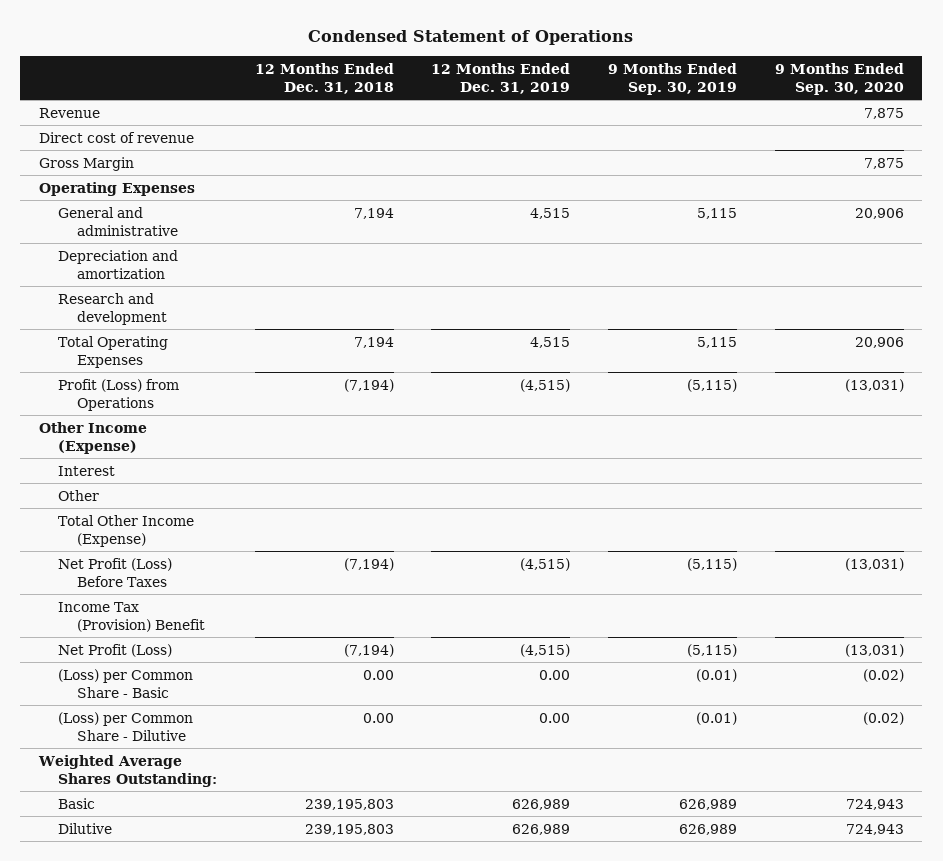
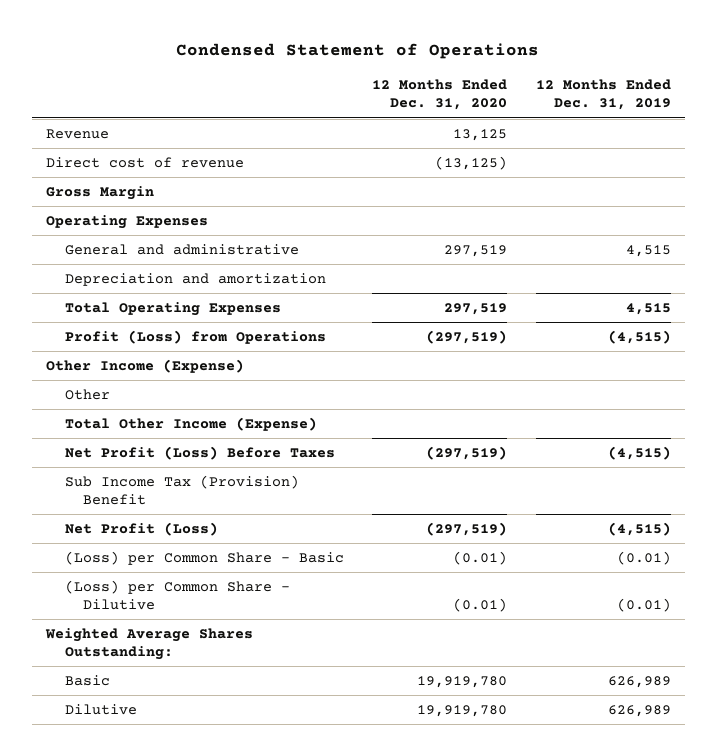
[254,62,394,94] 12 Months Ended Dec. 31, 2018 -> none
[607,62,737,95] 9 Months Ended Sep. 30, 2019 -> none
[774,62,904,95] 9 Months Ended Sep. 30, 2020 -> none
none -> [372,79,508,111] 12 Months Ended Dec. 31, 2020
[58,292,168,325] Research and development -> none
[58,465,116,476] Interest -> none
[58,601,206,632] Income Tax (Provision) Benefit -> [64,474,299,506] Sub Income Tax (Provision) Benefit
[539,669,571,680] 0.00 -> [616,550,671,565] (0.01)
[539,712,571,723] 0.00 -> [616,598,671,613] (0.01)

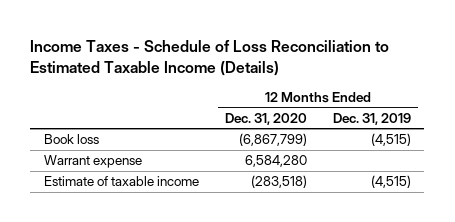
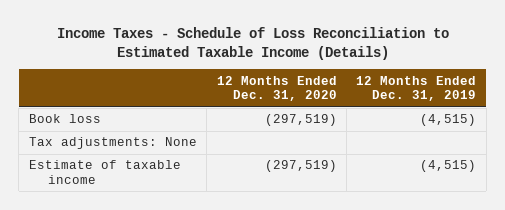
[43,155,142,169] Warrant expense -> none
[238,133,307,147] (6,867,799) -> [264,114,337,127] (297,519)
none -> [28,137,197,150] Tax adjustments: None
[250,175,307,189] (283,518) -> [264,160,337,173] (297,519)

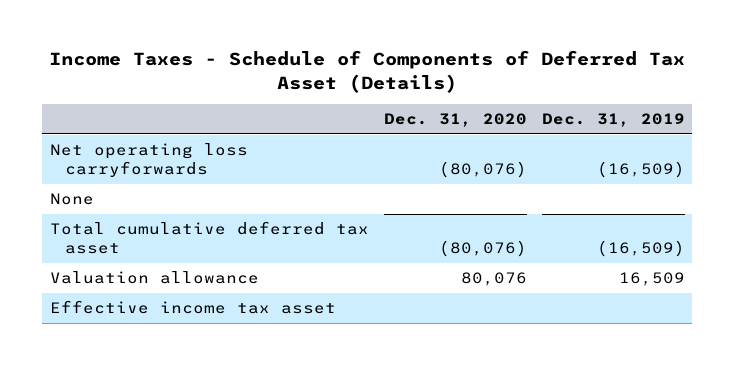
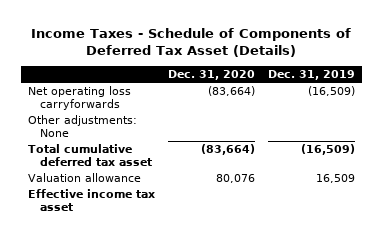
[438,161,527,179] (80,076) -> [207,85,255,96] (83,664)
[49,193,94,206] None -> [27,114,137,138] Other adjustments: None
[438,240,527,258] (80,076) -> [200,143,255,155] (83,664)

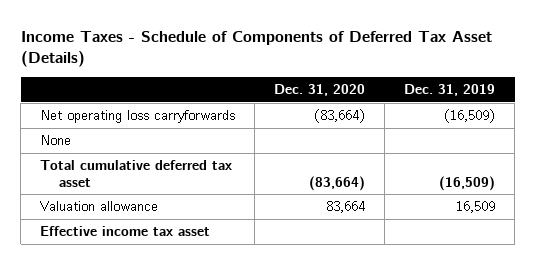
[27,114,137,138] Other adjustments: None -> [40,135,72,146] None
[215,173,255,183] 80,076 -> [326,201,366,214] 83,664

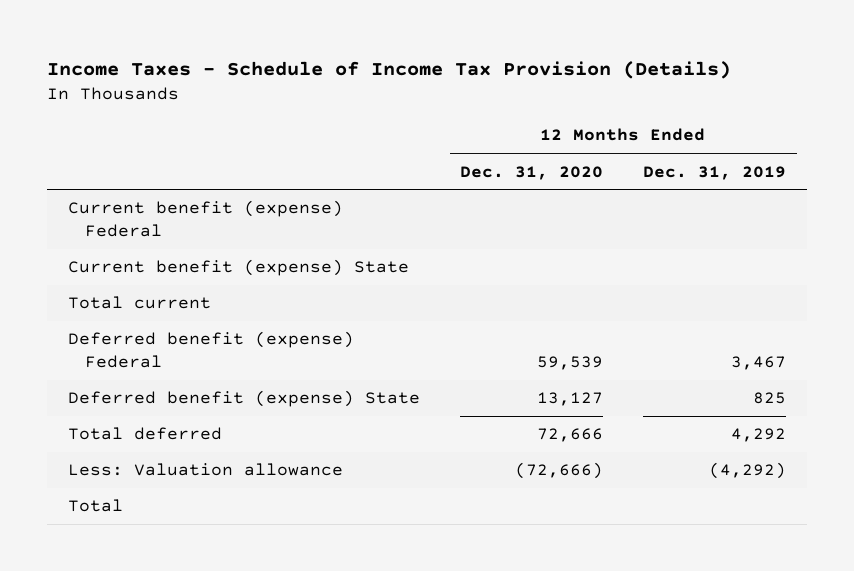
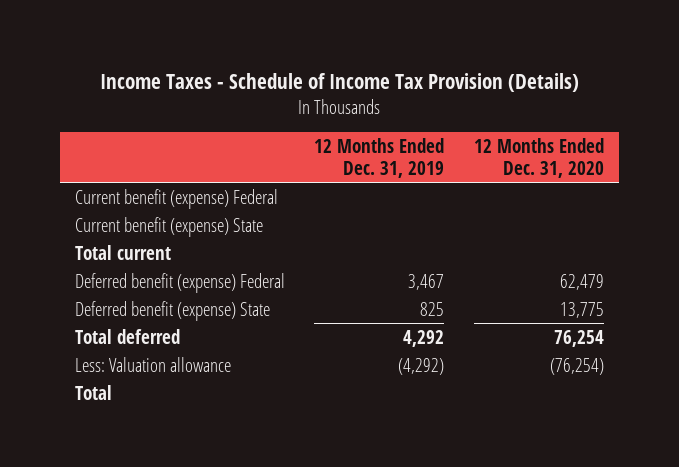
[537,356,604,371] 59,539 -> [559,273,604,290] 62,479
[537,392,604,407] 13,127 -> [559,301,604,318] 13,775
[537,428,604,443] 72,666 -> [553,329,604,347] 76,254
[515,462,604,480] (72,666) -> [549,357,604,375] (76,254)

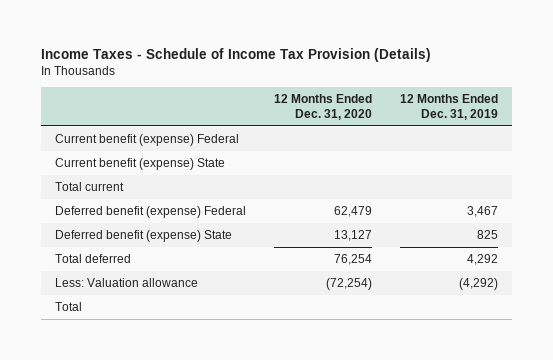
[559,301,604,318] 13,775 -> [334,229,373,241] 13,127
[549,357,604,375] (76,254) -> [326,277,373,290] (72,254)

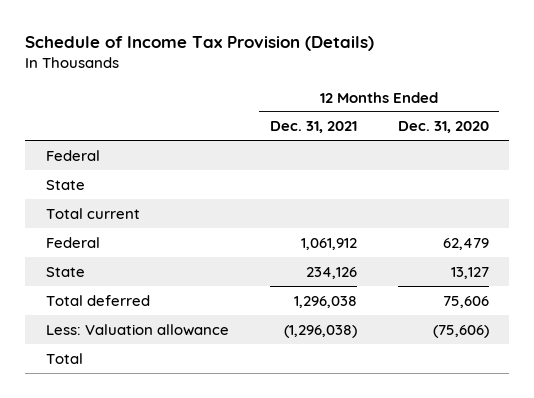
[40,48,431,63] Income Taxes - Schedule of Income Tax Provision (Details) -> [24,36,374,52] Schedule of Income Tax Provision (Details)
[400,94,499,121] 12 Months Ended Dec. 31, 2019 -> none
none -> [269,121,357,134] Dec. 31, 2021
[54,133,239,146] Current benefit (expense) Federal -> [45,149,100,161] Federal
[54,157,225,170] Current benefit (expense) State -> [45,179,85,190] State
[54,205,246,218] Deferred benefit (expense) Federal -> [45,236,100,248] Federal
[54,229,232,242] Deferred benefit (expense) State -> [45,266,85,277] State
[334,253,373,265] 76,254 -> [442,295,489,308] 75,606
[326,277,373,290] (72,254) -> [432,324,489,338] (75,606)

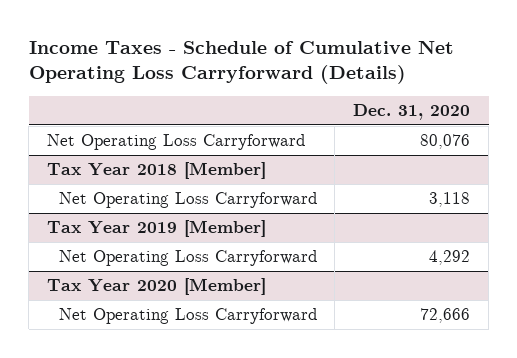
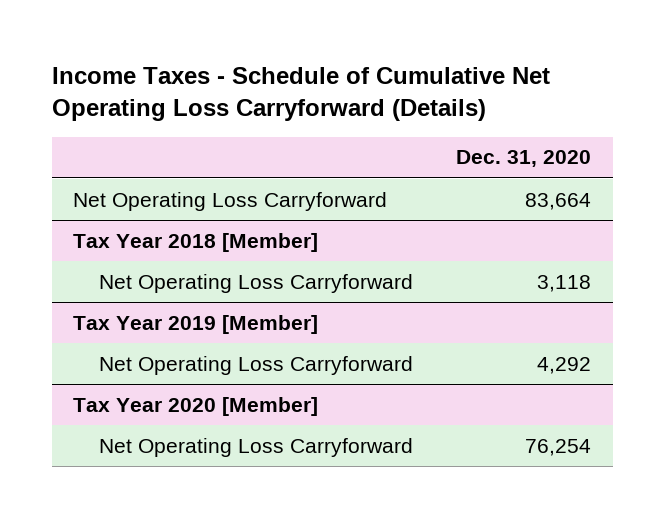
[420,134,471,150] 80,076 -> [525,192,592,210] 83,664
[420,308,471,324] 72,666 -> [525,438,592,456] 76,254

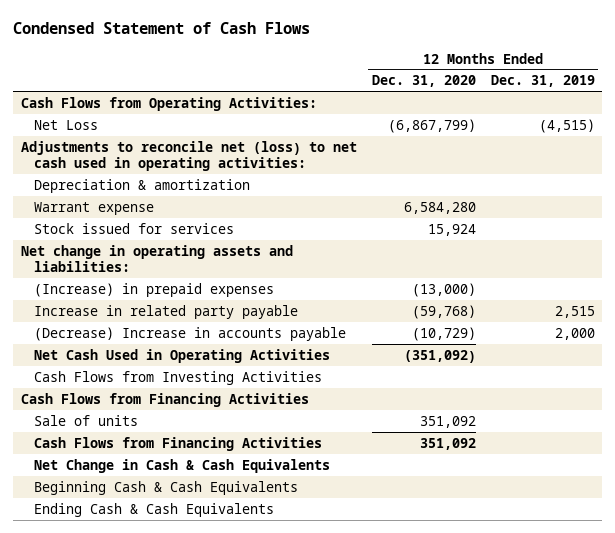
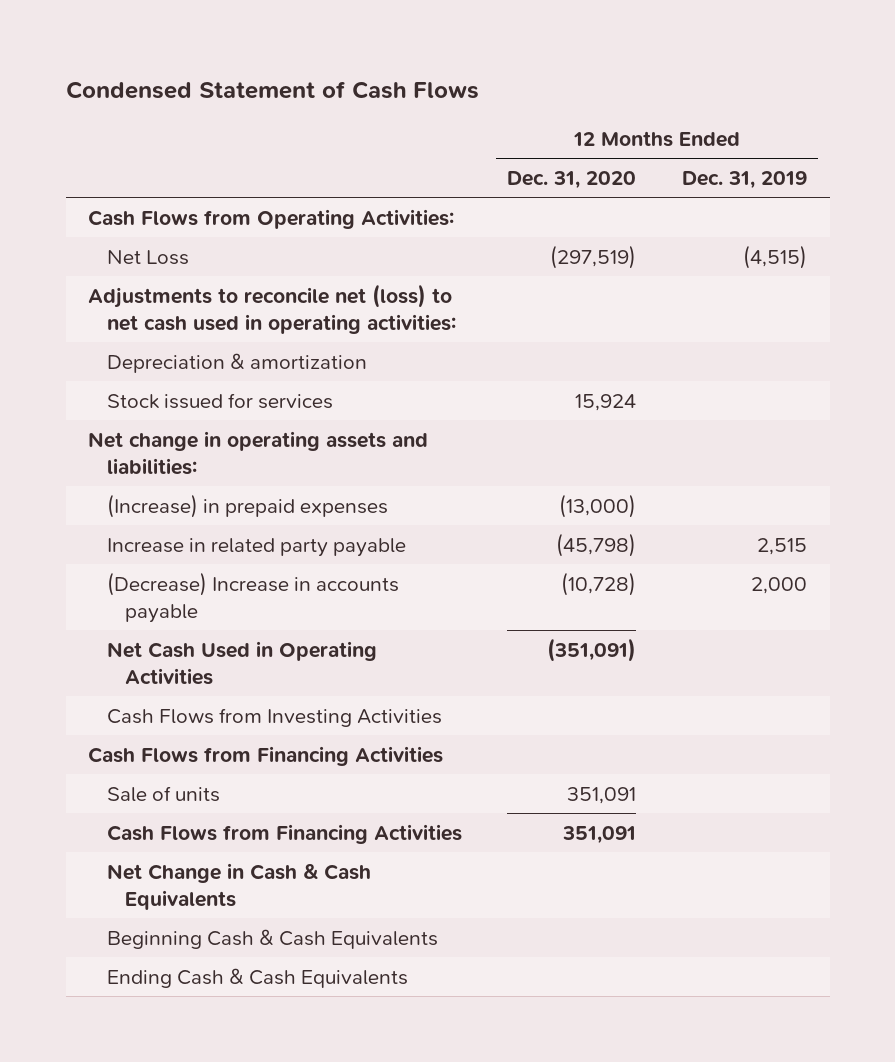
[387,118,476,133] (6,867,799) -> [550,244,637,269] (297,519)
[34,201,155,215] Warrant expense -> none
[411,304,476,319] (59,768) -> [556,532,637,557] (45,798)
[411,326,476,341] (10,729) -> [561,571,637,596] (10,728)
[403,349,476,363] (351,092) -> [547,637,637,662] (351,091)
[419,415,476,428] 351,092 -> [567,786,637,804] 351,091
[419,437,476,450] 351,092 -> [562,825,637,844] 351,091

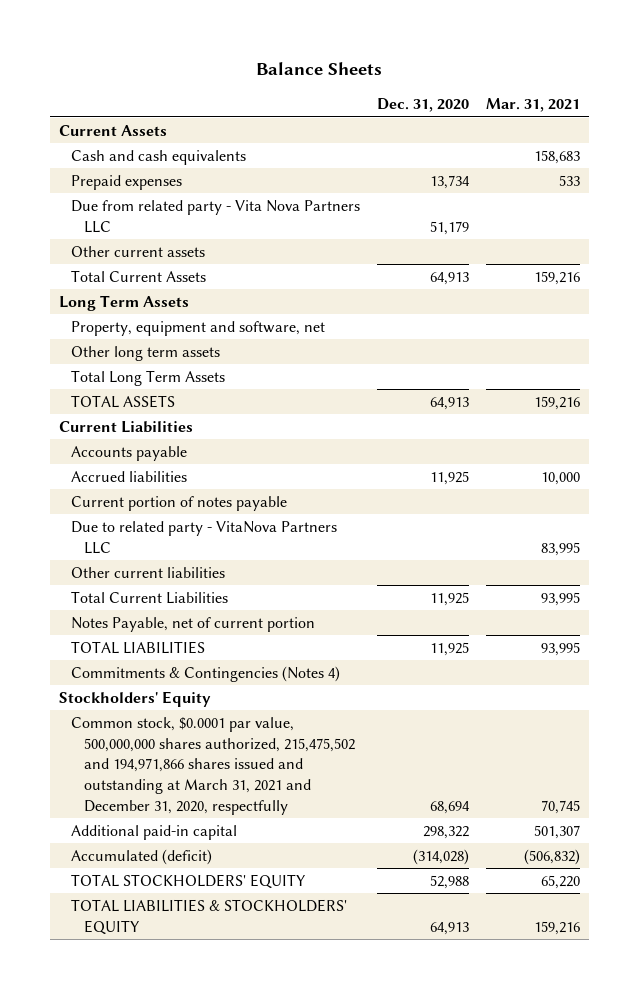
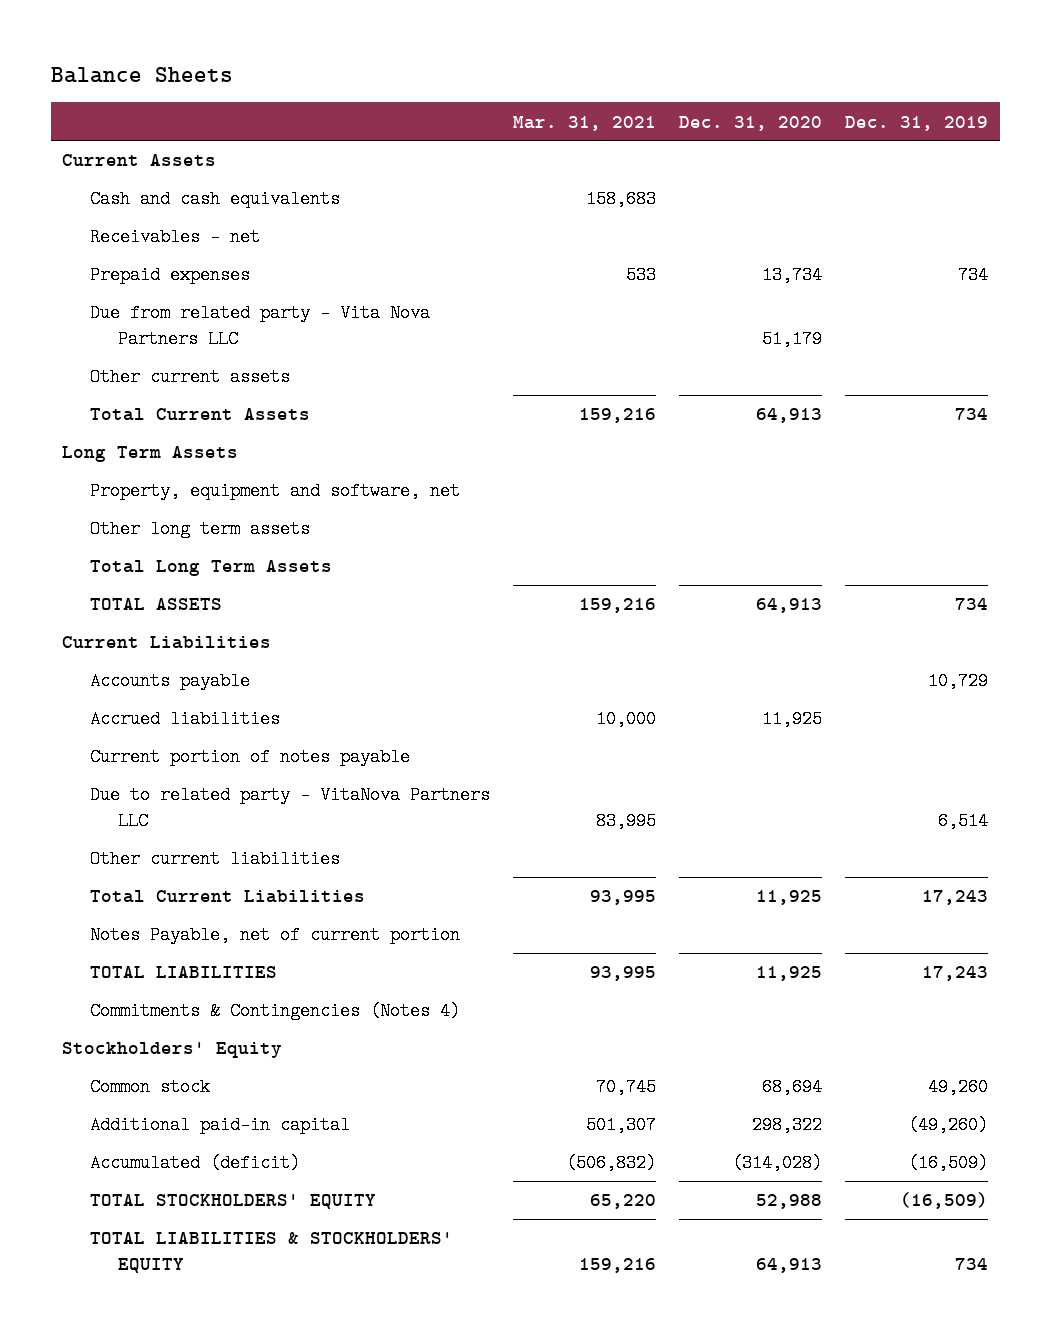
none -> [845,115,989,131] Dec. 31, 2019
none -> [90,228,261,247] Receivables - net
[71,716,356,815] Common stock, $0.0001 par value, 500,000,000 shares authorized, 215,475,502 and 194,971,866 shares issued and outstanding at March 31, 2021 and December 31, 2020, respectfully -> [90,1078,211,1097] Common stock

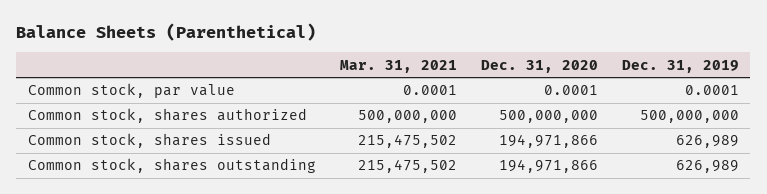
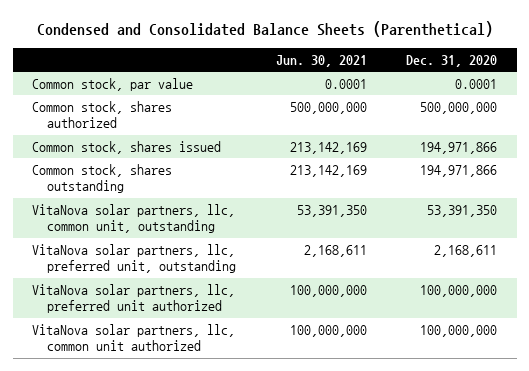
[16,23,317,42] Balance Sheets (Parenthetical) -> [36,21,493,38] Condensed and Consolidated Balance Sheets (Parenthetical)
[340,59,458,73] Mar. 31, 2021 -> none
[621,59,739,73] Dec. 31, 2019 -> none
none -> [275,55,367,68] Jun. 30, 2021
none -> [32,204,236,234] VitaNova solar partners, llc, common unit, outstanding
none -> [32,244,237,274] VitaNova solar partners, llc, preferred unit, outstanding
none -> [32,284,236,314] VitaNova solar partners, llc, preferred unit authorized
none -> [32,324,236,352] VitaNova solar partners, llc, common unit authorized

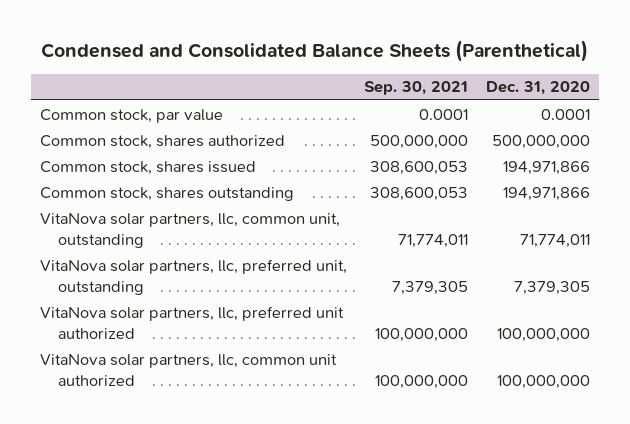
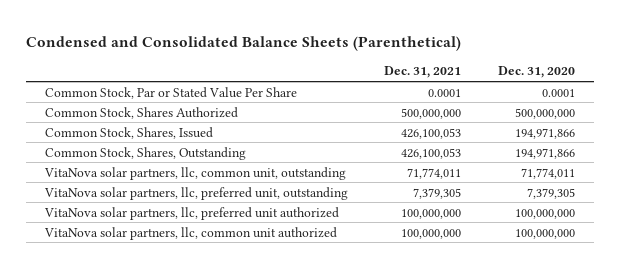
[364,81,469,96] Sep. 30, 2021 -> none
none -> [384,66,462,79] Dec. 31, 2021
[39,108,223,123] Common stock, par value -> [44,86,297,99] Common Stock, Par or Stated Value Per Share
[39,134,285,149] Common stock, shares authorized -> [44,106,238,119] Common Stock, Shares Authorized
[39,160,256,175] Common stock, shares issued -> [44,126,213,139] Common Stock, Shares, Issued
[39,186,294,201] Common stock, shares outstanding -> [44,146,246,160] Common Stock, Shares, Outstanding

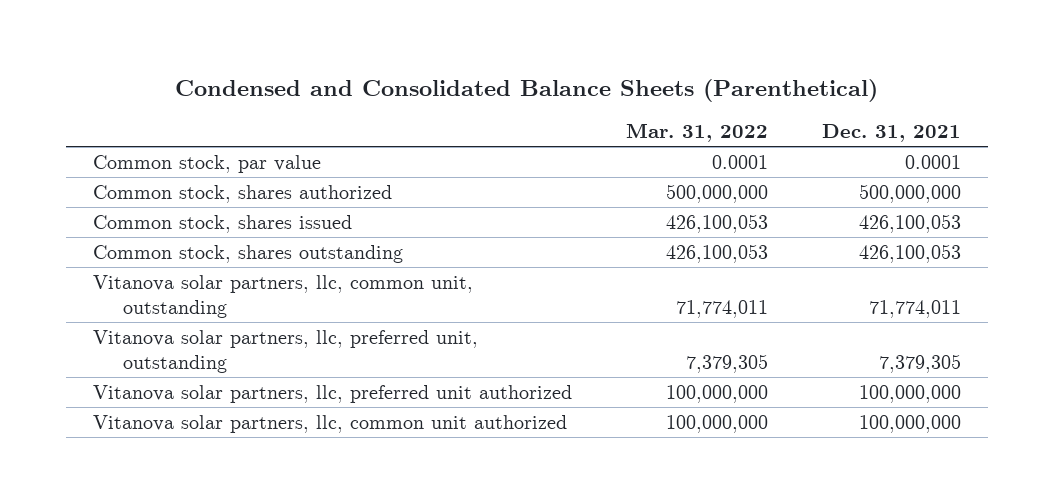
[498,66,576,79] Dec. 31, 2020 -> none
none -> [625,122,768,142] Mar. 31, 2022
[44,86,297,99] Common Stock, Par or Stated Value Per Share -> [93,154,322,173] Common stock, par value
[44,106,238,119] Common Stock, Shares Authorized -> [93,184,393,203] Common stock, shares authorized
[44,126,213,139] Common Stock, Shares, Issued -> [93,214,353,233] Common stock, shares issued
[44,146,246,160] Common Stock, Shares, Outstanding -> [93,244,404,263] Common stock, shares outstanding
[43,166,346,180] VitaNova solar partners, llc, common unit, outstanding -> [93,274,474,318] Vitanova solar partners, llc, common unit, outstanding
[43,186,348,200] VitaNova solar partners, llc, preferred unit, outstanding -> [93,329,479,373] Vitanova solar partners, llc, preferred unit, outstanding
[43,206,339,220] VitaNova solar partners, llc, preferred unit authorized -> [93,384,573,403] Vitanova solar partners, llc, preferred unit authorized
[43,226,337,240] VitaNova solar partners, llc, common unit authorized -> [93,414,568,433] Vitanova solar partners, llc, common unit authorized

